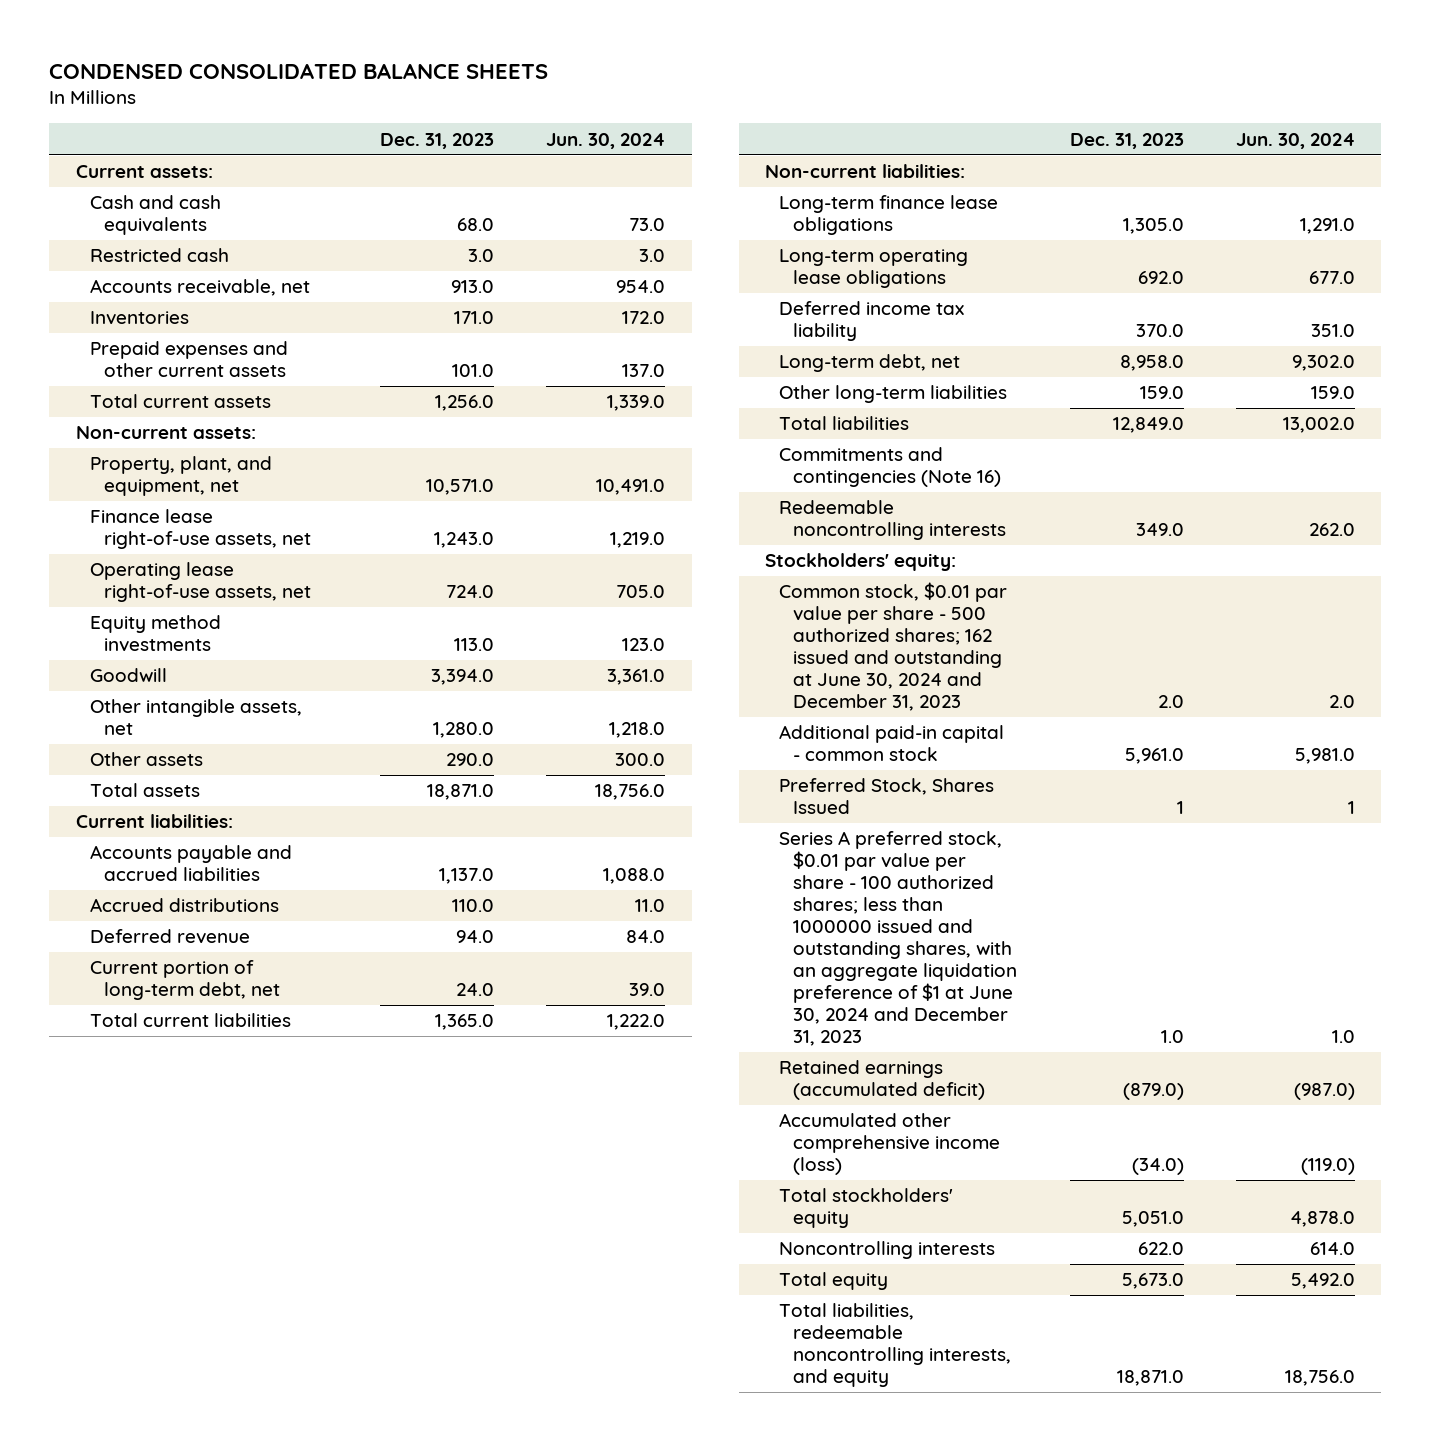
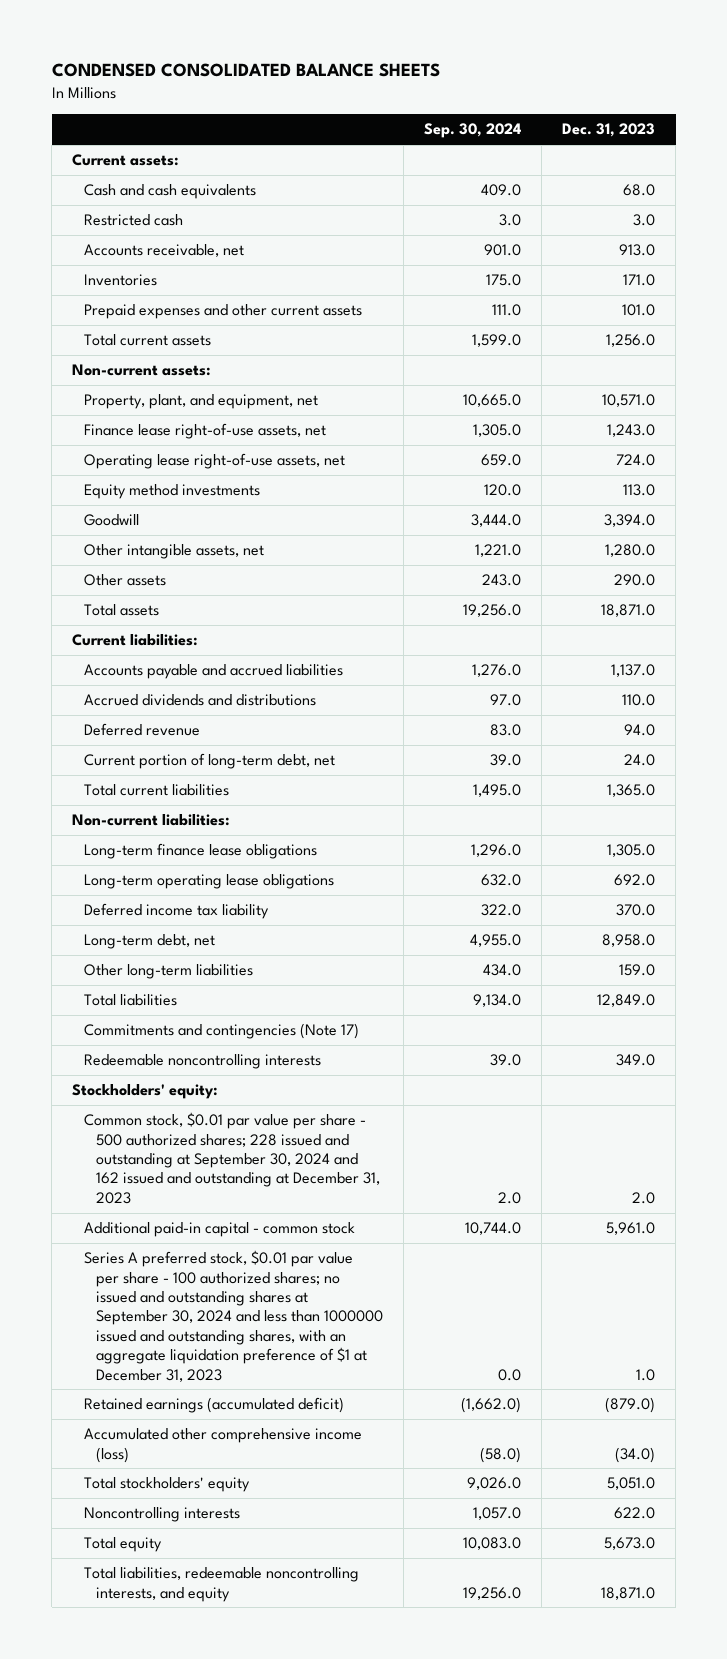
[546,132,666,149] Jun. 30, 2024 -> none
none -> [424,123,522,139] Sep. 30, 2024
[89,898,279,913] Accrued distributions -> [84,694,317,707] Accrued dividends and distributions
[779,447,1002,488] Commitments and contingencies (Note 16) -> [84,1023,360,1040] Commitments and contingencies (Note 17)
[779,582,1008,711] Common stock, $0.01 par value per share - 500 authorized shares; 162 issued and outstanding at June 30, 2024 and December 31, 2023 -> [84,1112,381,1204] Common stock, $0.01 par value per share - 500 authorized shares; 228 issued and outstanding at September 30, 2024 and 162 issued and outstanding at December 31, 2023
[779,778,995,815] Preferred Stock, Shares Issued -> none
[779,831,1018,1046] Series A preferred stock, $0.01 par value per share - 100 authorized shares; less than 1000000 issued and outstanding shares, with an aggregate liquidation preference of $1 at June 30, 2024 and December 31, 2023 -> [84,1250,384,1382] Series A preferred stock, $0.01 par value per share - 100 authorized shares; no issued and outstanding shares at September 30, 2024 and less than 1000000 issued and outstanding shares, with an aggregate liquidation preference of $1 at December 31, 2023

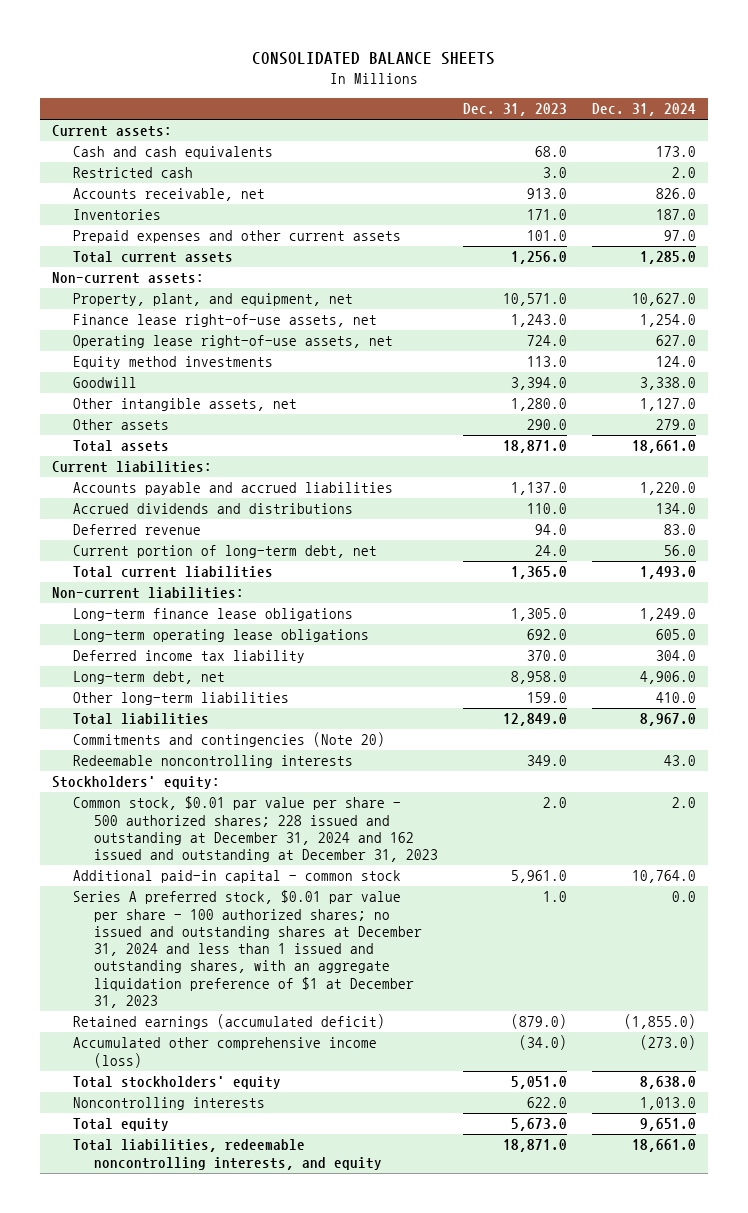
[51,63,440,78] CONDENSED CONSOLIDATED BALANCE SHEETS -> [252,51,496,65] CONSOLIDATED BALANCE SHEETS
[424,123,522,139] Sep. 30, 2024 -> none
none -> [592,103,697,117] Dec. 31, 2024
[84,1023,360,1040] Commitments and contingencies (Note 17) -> [73,732,386,748] Commitments and contingencies (Note 20)
[84,1112,381,1204] Common stock, $0.01 par value per share - 500 authorized shares; 228 issued and outstanding at September 30, 2024 and 162 issued and outstanding at December 31, 2023 -> [73,796,439,863] Common stock, $0.01 par value per share - 500 authorized shares; 228 issued and outstanding at December 31, 2024 and 162 issued and outstanding at December 31, 2023
[84,1250,384,1382] Series A preferred stock, $0.01 par value per share - 100 authorized shares; no issued and outstanding shares at September 30, 2024 and less than 1000000 issued and outstanding shares, with an aggregate liquidation preference of $1 at December 31, 2023 -> [73,890,423,1008] Series A preferred stock, $0.01 par value per share - 100 authorized shares; no issued and outstanding shares at December 31, 2024 and less than 1 issued and outstanding shares, with an aggregate liquidation preference of $1 at December 31, 2023

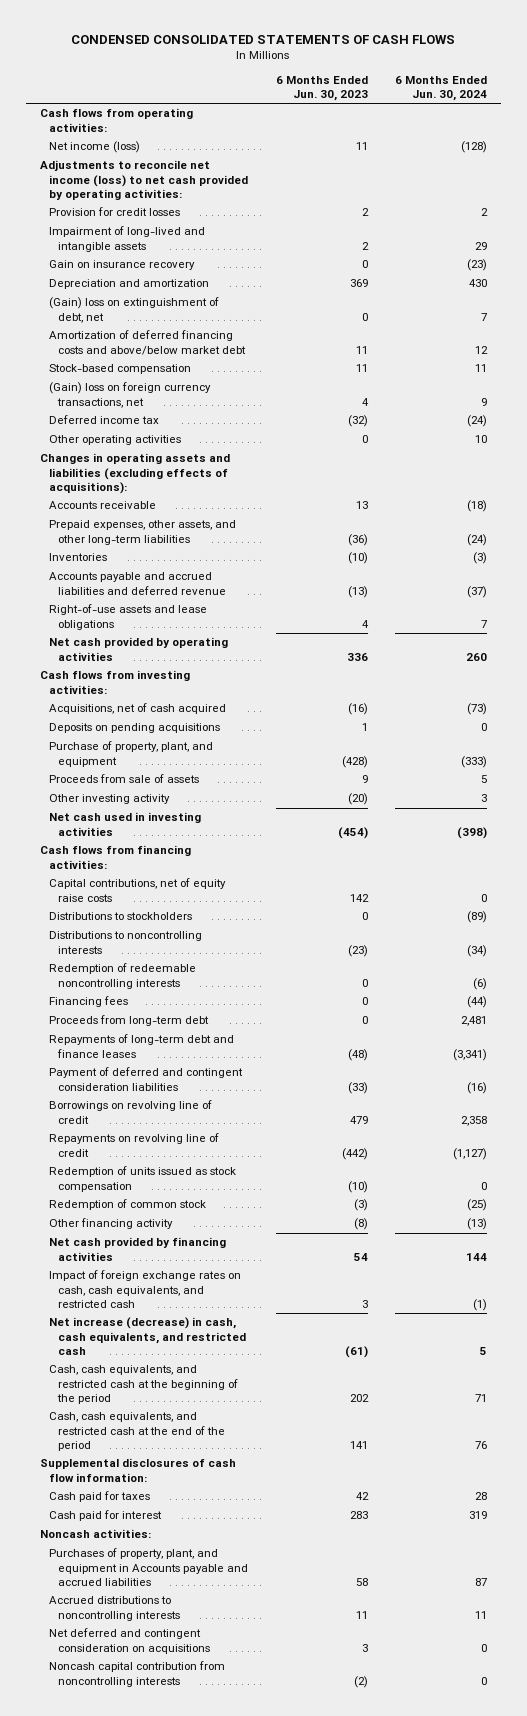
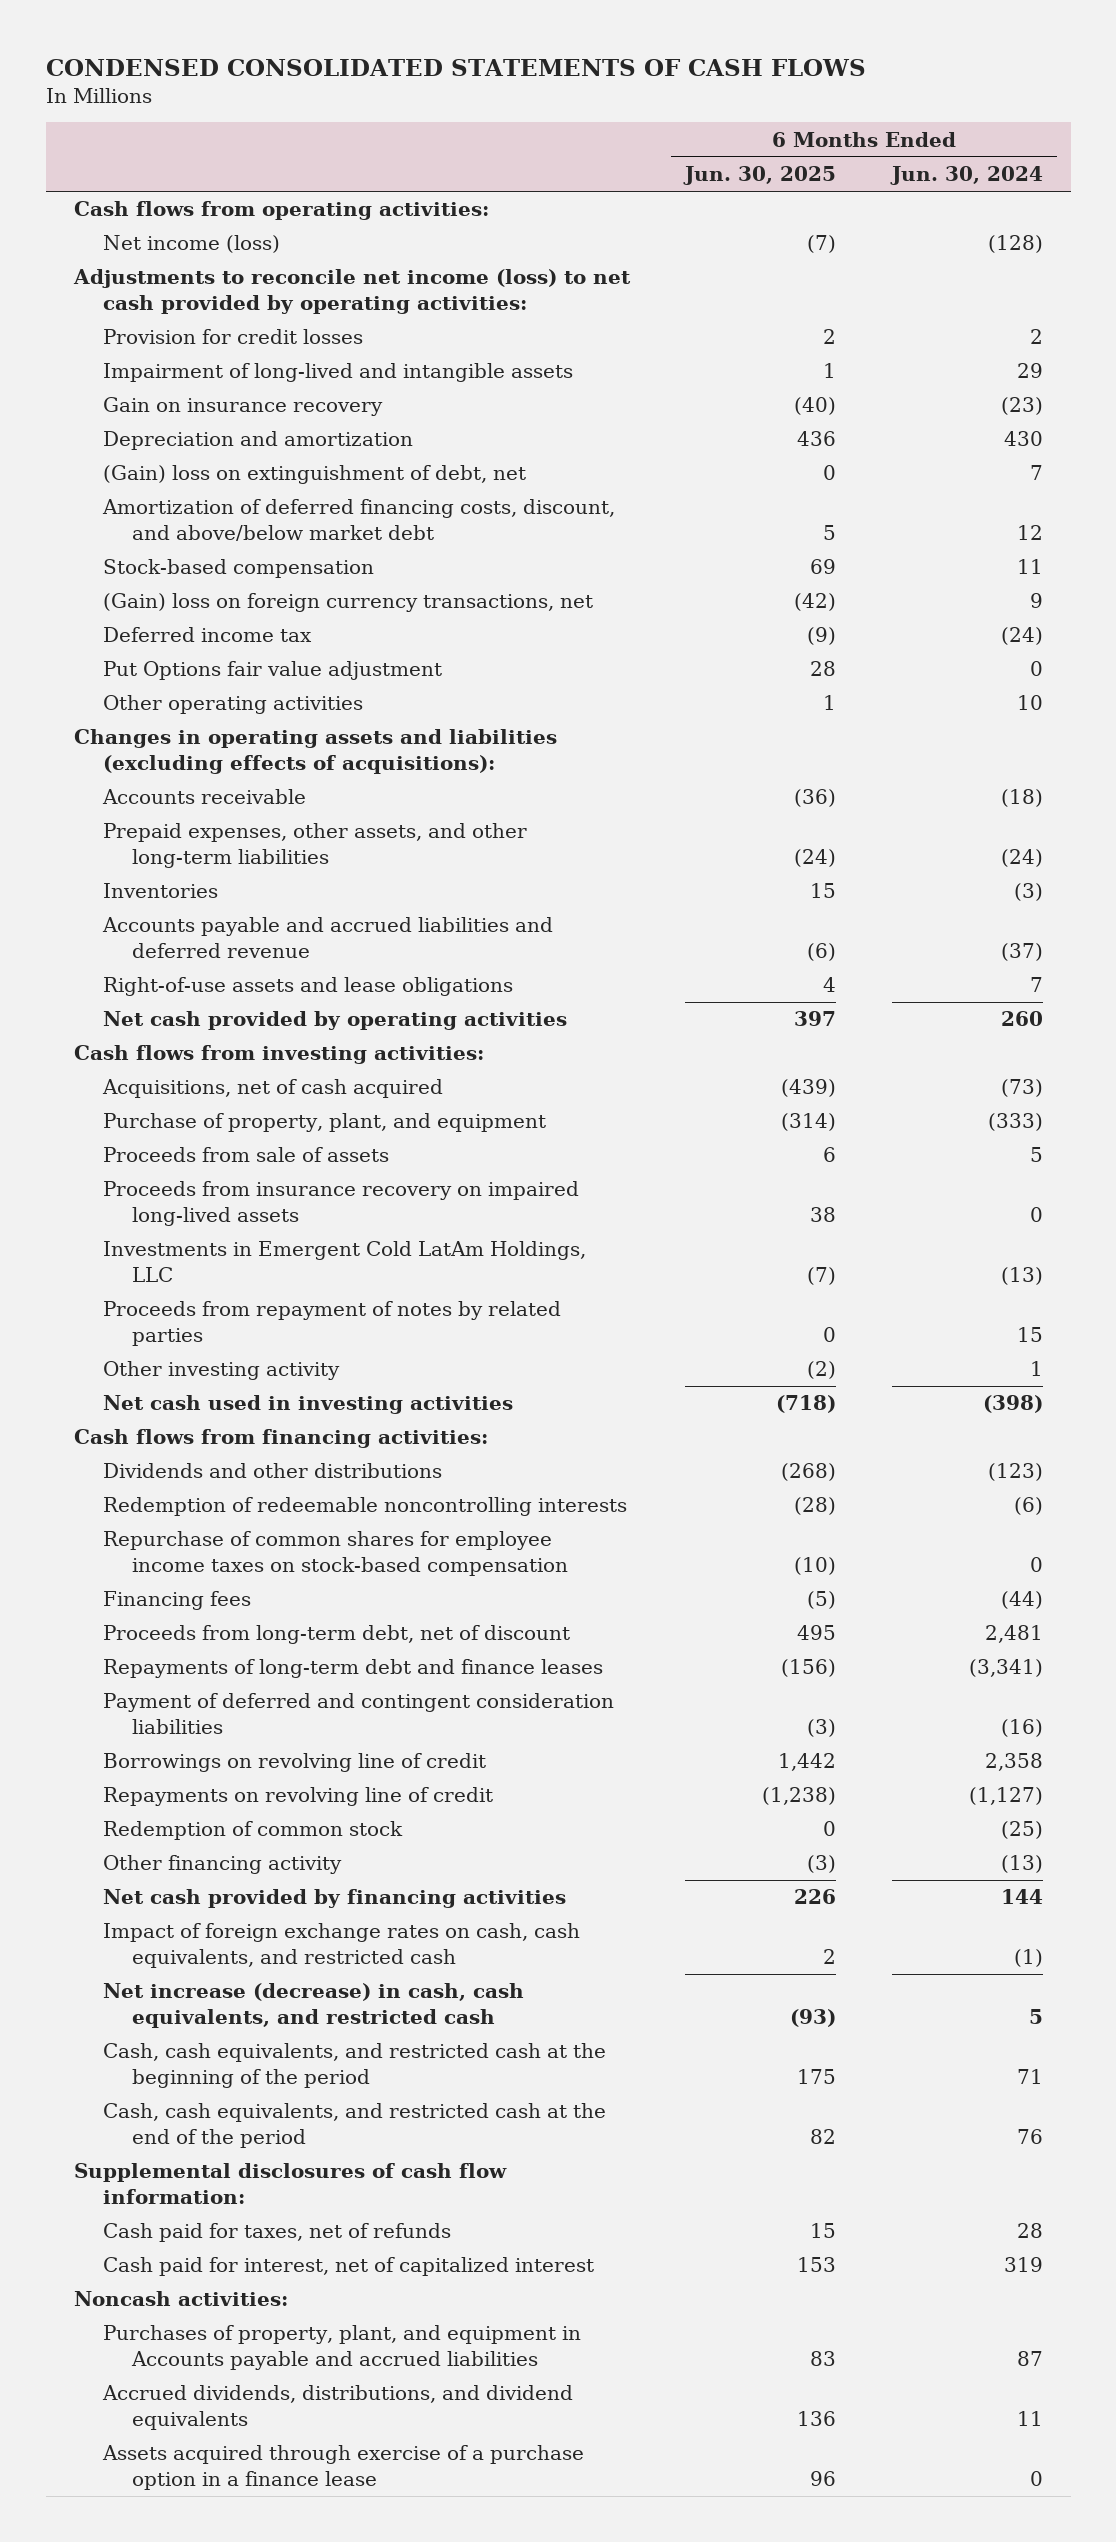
[275,75,368,101] 6 Months Ended Jun. 30, 2023 -> none
none -> [683,166,837,186] Jun. 30, 2025
[48,330,247,355] Amortization of deferred financing costs and above/below market debt -> [101,499,615,541] Amortization of deferred financing costs, discount, and above/below market debt
none -> [102,661,442,681] Put Options fair value adjustment
[48,723,220,734] Deposits on pending acquisitions -> none
none -> [102,1181,579,1226] Proceeds from insurance recovery on impaired long-lived assets
none -> [102,1241,586,1282] Investments in Emergent Cold LatAm Holdings, LLC
none -> [102,1301,561,1346] Proceeds from repayment of notes by related parties
[481,794,488,803] 3 -> [1029,1361,1043,1377] 1
[48,878,226,902] Capital contributions, net of equity raise costs -> none
[48,912,192,921] Distributions to stockholders -> none
[48,931,202,954] Distributions to noncontrolling interests -> none
none -> [102,1463,442,1479] Dividends and other distributions
none -> [102,1531,569,1576] Repurchase of common shares for employee income taxes on stock-based compensation
[48,1015,209,1027] Proceeds from long-term debt -> [102,1625,570,1645] Proceeds from long-term debt, net of discount
[48,1166,236,1192] Redemption of units issued as stock compensation -> none
[48,1491,150,1503] Cash paid for taxes -> [102,2223,451,2243] Cash paid for taxes, net of refunds
[48,1510,162,1522] Cash paid for interest -> [102,2257,594,2277] Cash paid for interest, net of capitalized interest
[48,1596,181,1621] Accrued distributions to noncontrolling interests -> none
[48,1628,211,1654] Net deferred and contingent consideration on acquisitions -> none
[48,1661,225,1687] Noncash capital contribution from noncontrolling interests -> none
none -> [101,2385,573,2430] Accrued dividends, distributions, and dividend equivalents
none -> [101,2445,584,2490] Assets acquired through exercise of a purchase option in a finance lease

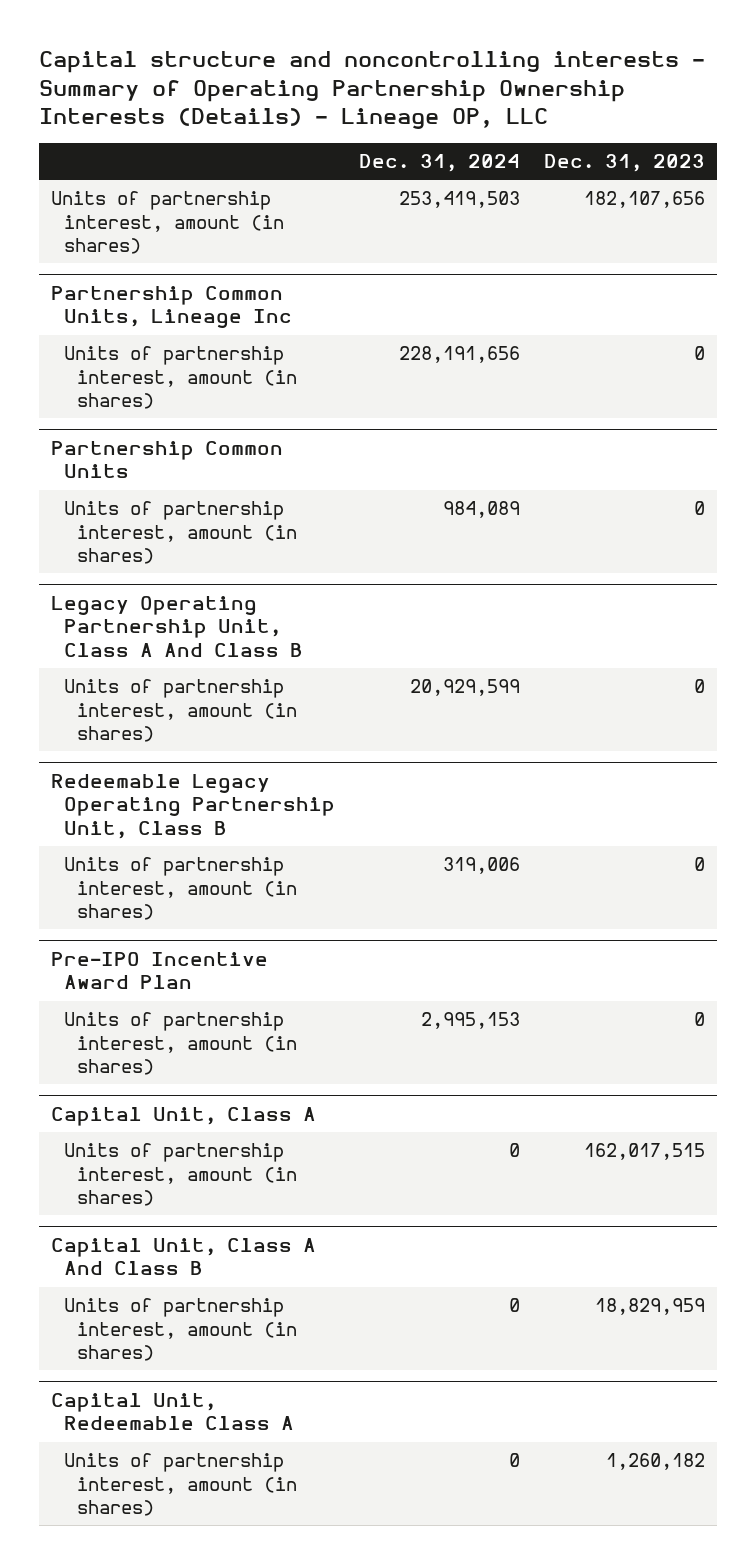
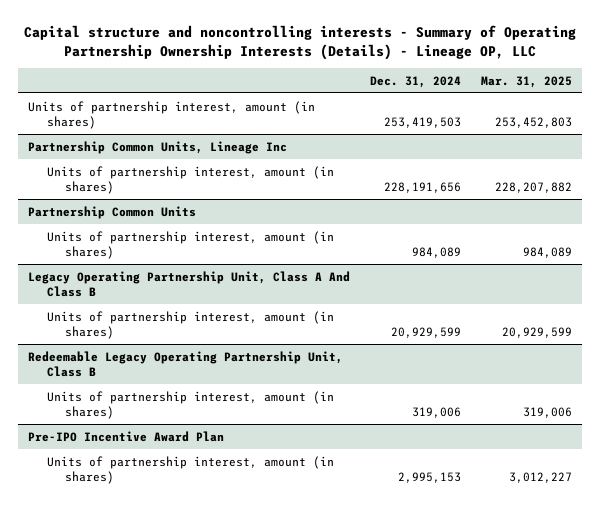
[543,153,705,172] Dec. 31, 2023 -> none
none -> [481,75,573,88] Mar. 31, 2025
[50,1106,316,1126] Capital Unit, Class A -> none
[64,1143,298,1207] Units of partnership interest, amount (in shares) -> none
[50,1237,316,1276] Capital Unit, Class A And Class B -> none
[64,1298,298,1362] Units of partnership interest, amount (in shares) -> none
[50,1392,295,1431] Capital Unit, Redeemable Class A -> none
[64,1453,298,1517] Units of partnership interest, amount (in shares) -> none

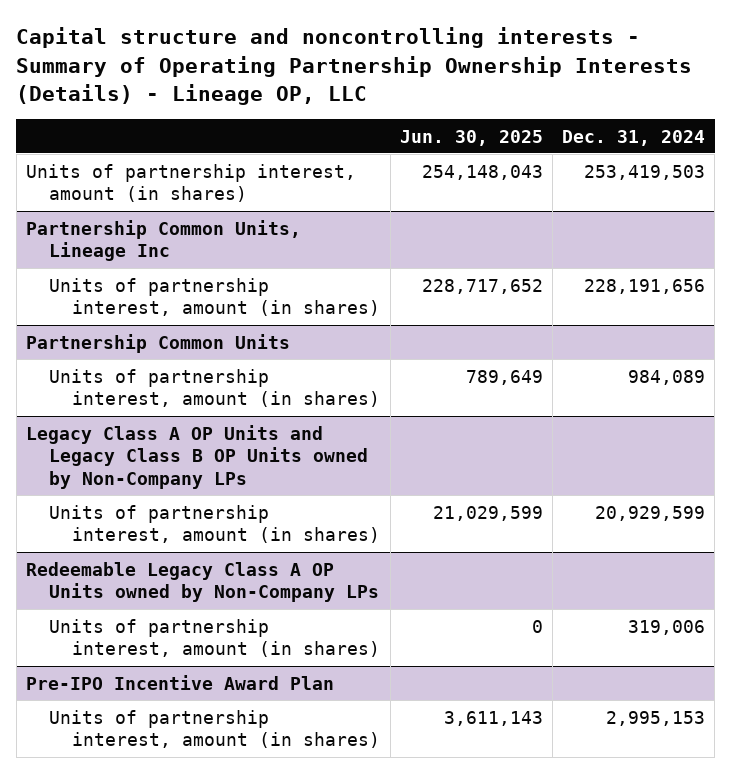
[481,75,573,88] Mar. 31, 2025 -> none
none -> [399,129,543,146] Jun. 30, 2025
[28,270,351,297] Legacy Operating Partnership Unit, Class A And Class B -> [25,424,369,490] Legacy Class A OP Units and Legacy Class B OP Units owned by Non-Company LPs
[28,350,344,377] Redeemable Legacy Operating Partnership Unit, Class B -> [25,561,380,603] Redeemable Legacy Class A OP Units owned by Non-Company LPs

